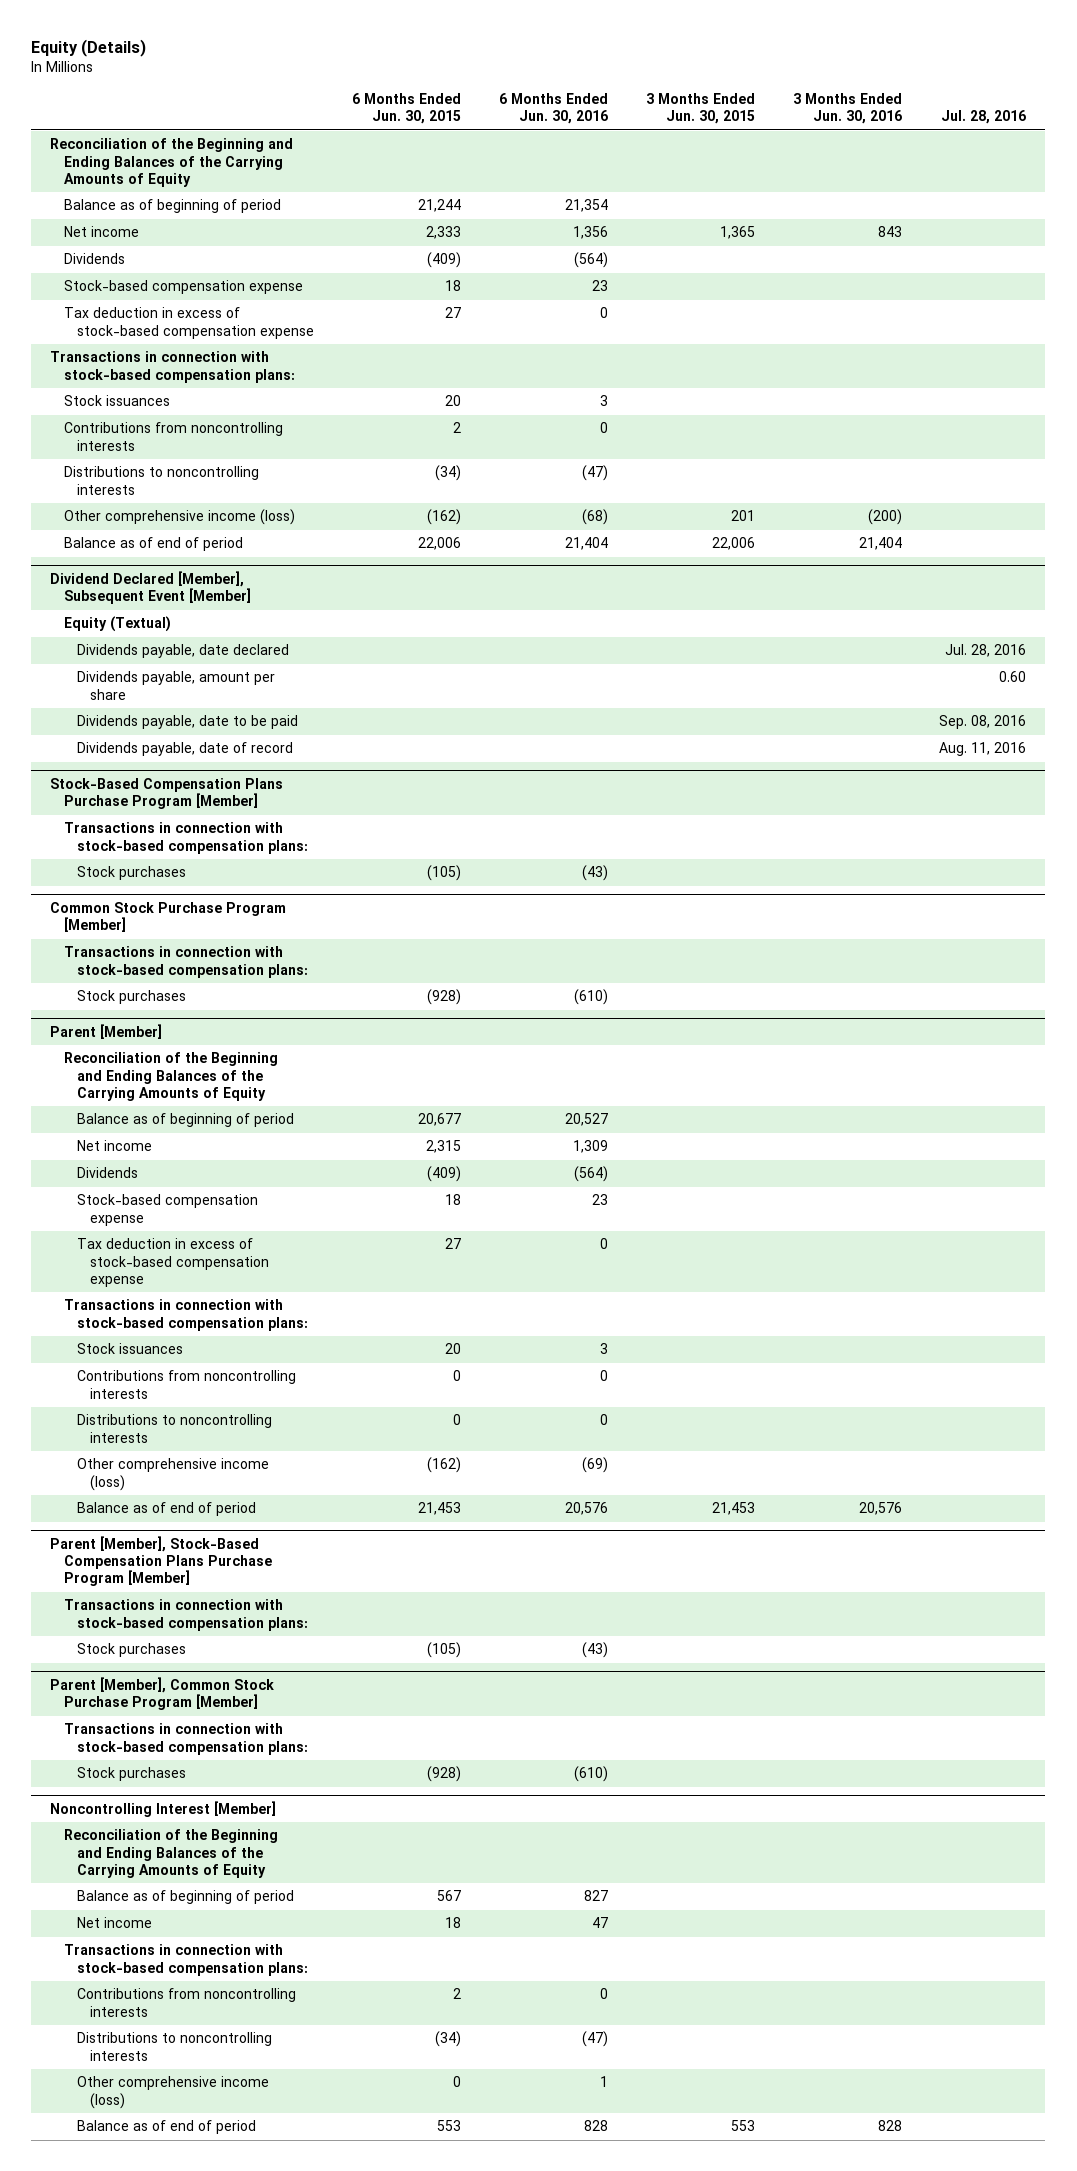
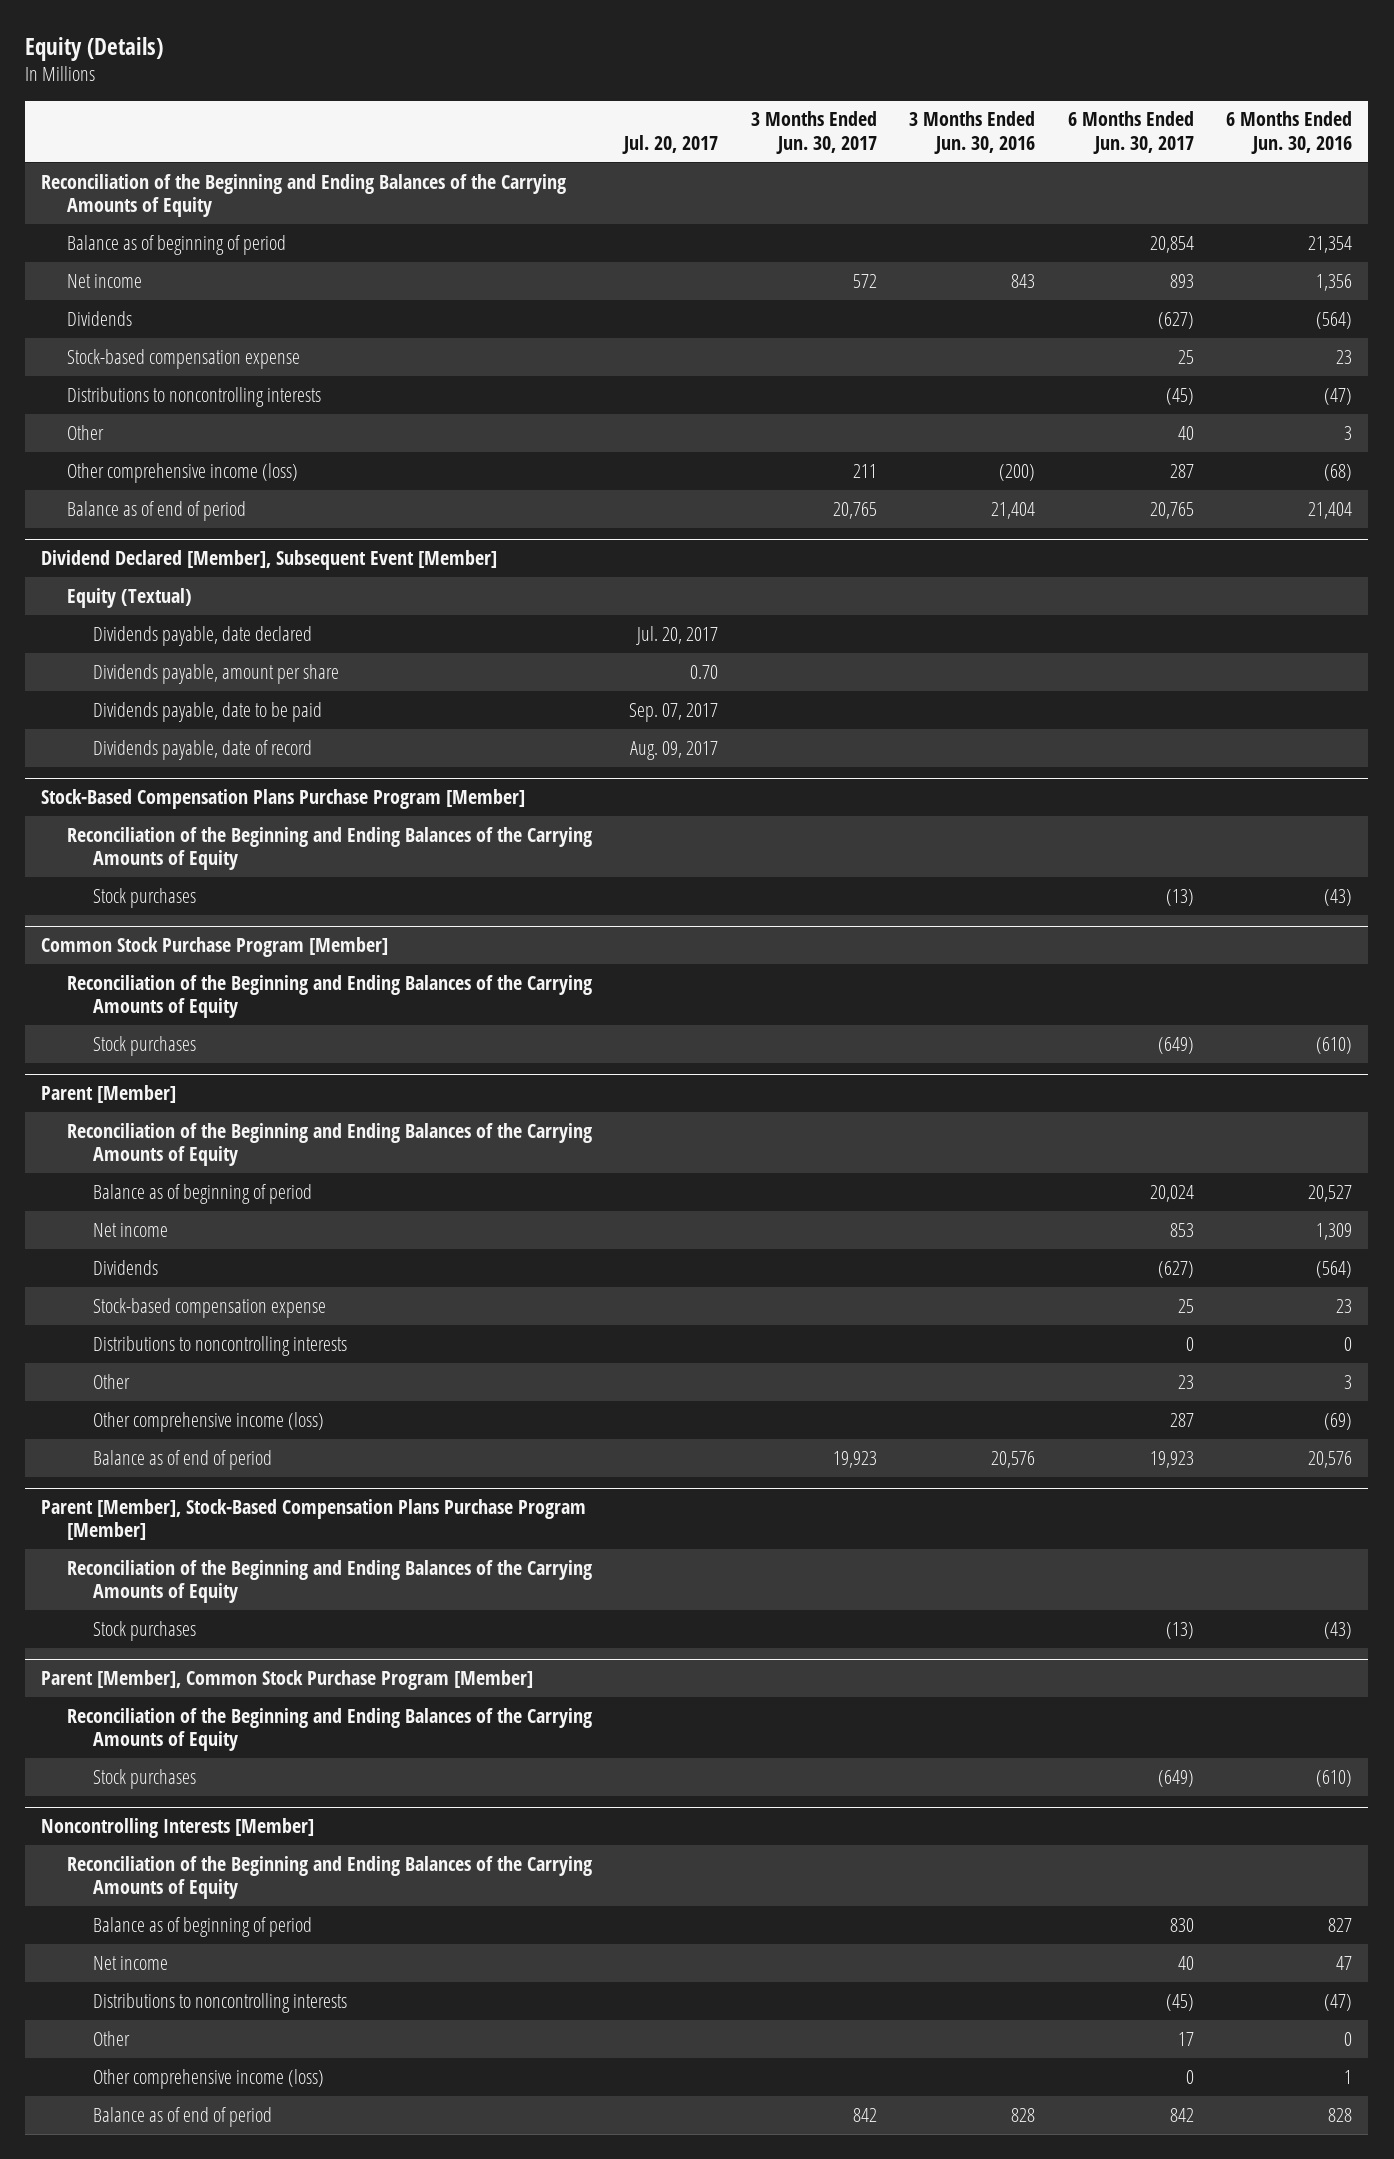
[351,93,461,125] 6 Months Ended Jun. 30, 2015 -> none
[645,93,755,125] 3 Months Ended Jun. 30, 2015 -> none
[941,110,1027,125] Jul. 28, 2016 -> none
none -> [622,134,719,154] Jul. 20, 2017
none -> [750,111,877,154] 3 Months Ended Jun. 30, 2017
none -> [1067,111,1194,154] 6 Months Ended Jun. 30, 2017
[63,307,314,339] Tax deduction in excess of stock-based compensation expense -> none
[50,351,295,383] Transactions in connection with stock-based compensation plans: -> none
[63,395,170,407] Stock issuances -> none
[63,422,283,451] Contributions from noncontrolling interests -> none
none -> [67,424,105,440] Other
[63,822,308,854] Transactions in connection with stock-based compensation plans: -> none
none -> [67,826,593,870] Reconciliation of the Beginning and Ending Balances of the Carrying Amounts of Equity
[63,946,308,978] Transactions in connection with stock-based compensation plans: -> none
none -> [67,974,593,1018] Reconciliation of the Beginning and Ending Balances of the Carrying Amounts of Equity
[76,1238,270,1287] Tax deduction in excess of stock-based compensation expense -> none
[63,1299,308,1331] Transactions in connection with stock-based compensation plans: -> none
[76,1343,183,1355] Stock issuances -> none
[76,1370,296,1399] Contributions from noncontrolling interests -> none
none -> [92,1373,130,1389] Other
[63,1599,308,1631] Transactions in connection with stock-based compensation plans: -> none
none -> [67,1559,593,1603] Reconciliation of the Beginning and Ending Balances of the Carrying Amounts of Equity
[63,1723,308,1755] Transactions in connection with stock-based compensation plans: -> none
none -> [67,1707,593,1751] Reconciliation of the Beginning and Ending Balances of the Carrying Amounts of Equity
[50,1800,277,1817] Noncontrolling Interest [Member] -> [41,1818,315,1839] Noncontrolling Interests [Member]
[63,1944,308,1976] Transactions in connection with stock-based compensation plans: -> none
[76,1988,296,2017] Contributions from noncontrolling interests -> none
none -> [92,2030,130,2046] Other

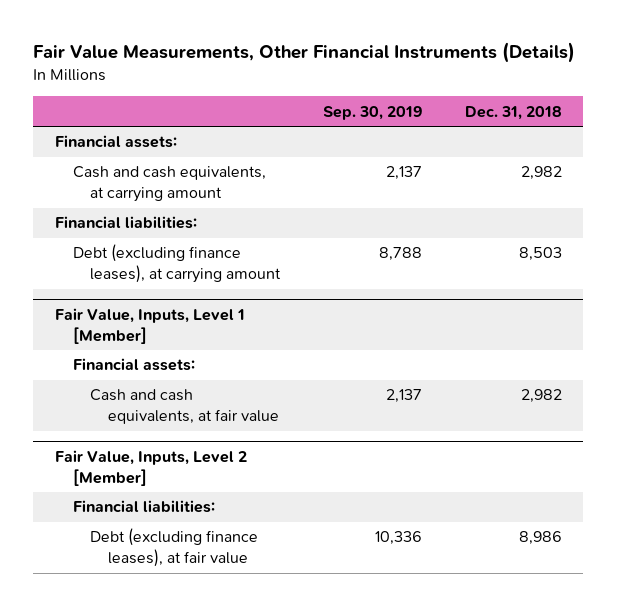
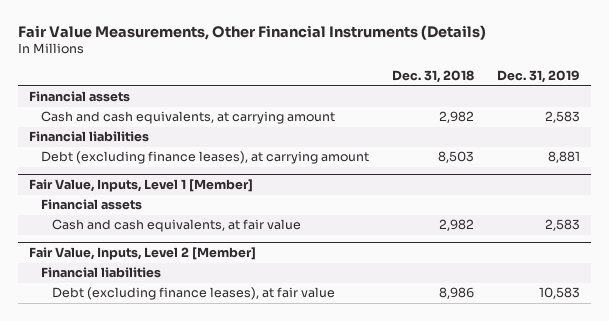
[323,105,423,120] Sep. 30, 2019 -> none
none -> [496,70,580,84] Dec. 31, 2019
[54,135,177,149] Financial assets: -> [29,91,131,103] Financial assets
[54,216,197,230] Financial liabilities: -> [29,131,150,143] Financial liabilities
[72,358,195,372] Financial assets: -> [40,199,142,211] Financial assets
[72,500,215,514] Financial liabilities: -> [40,267,161,279] Financial liabilities

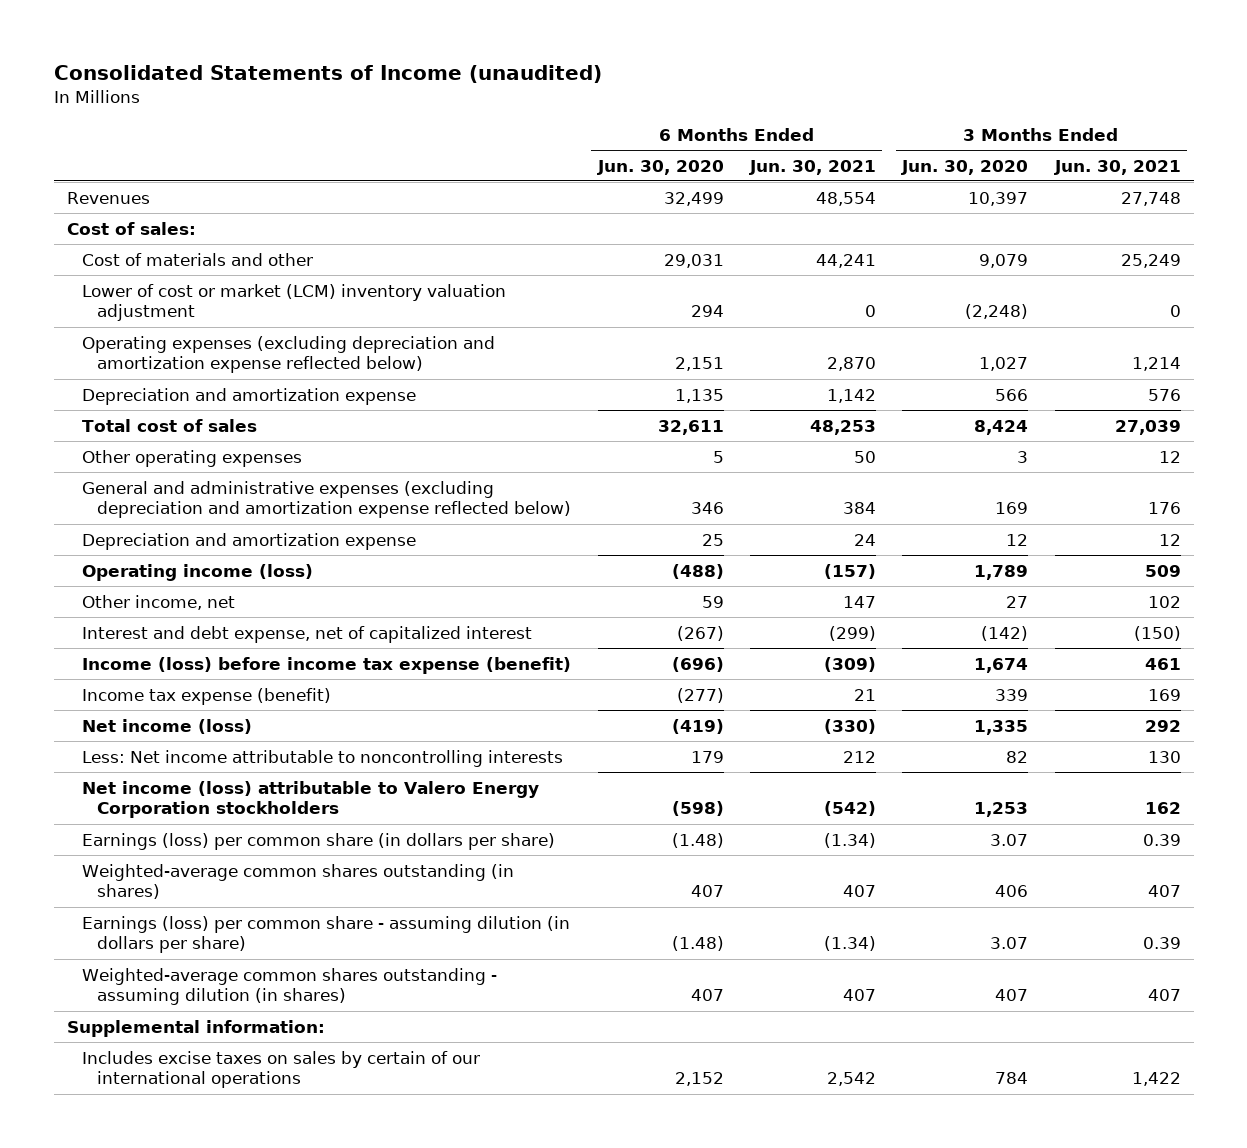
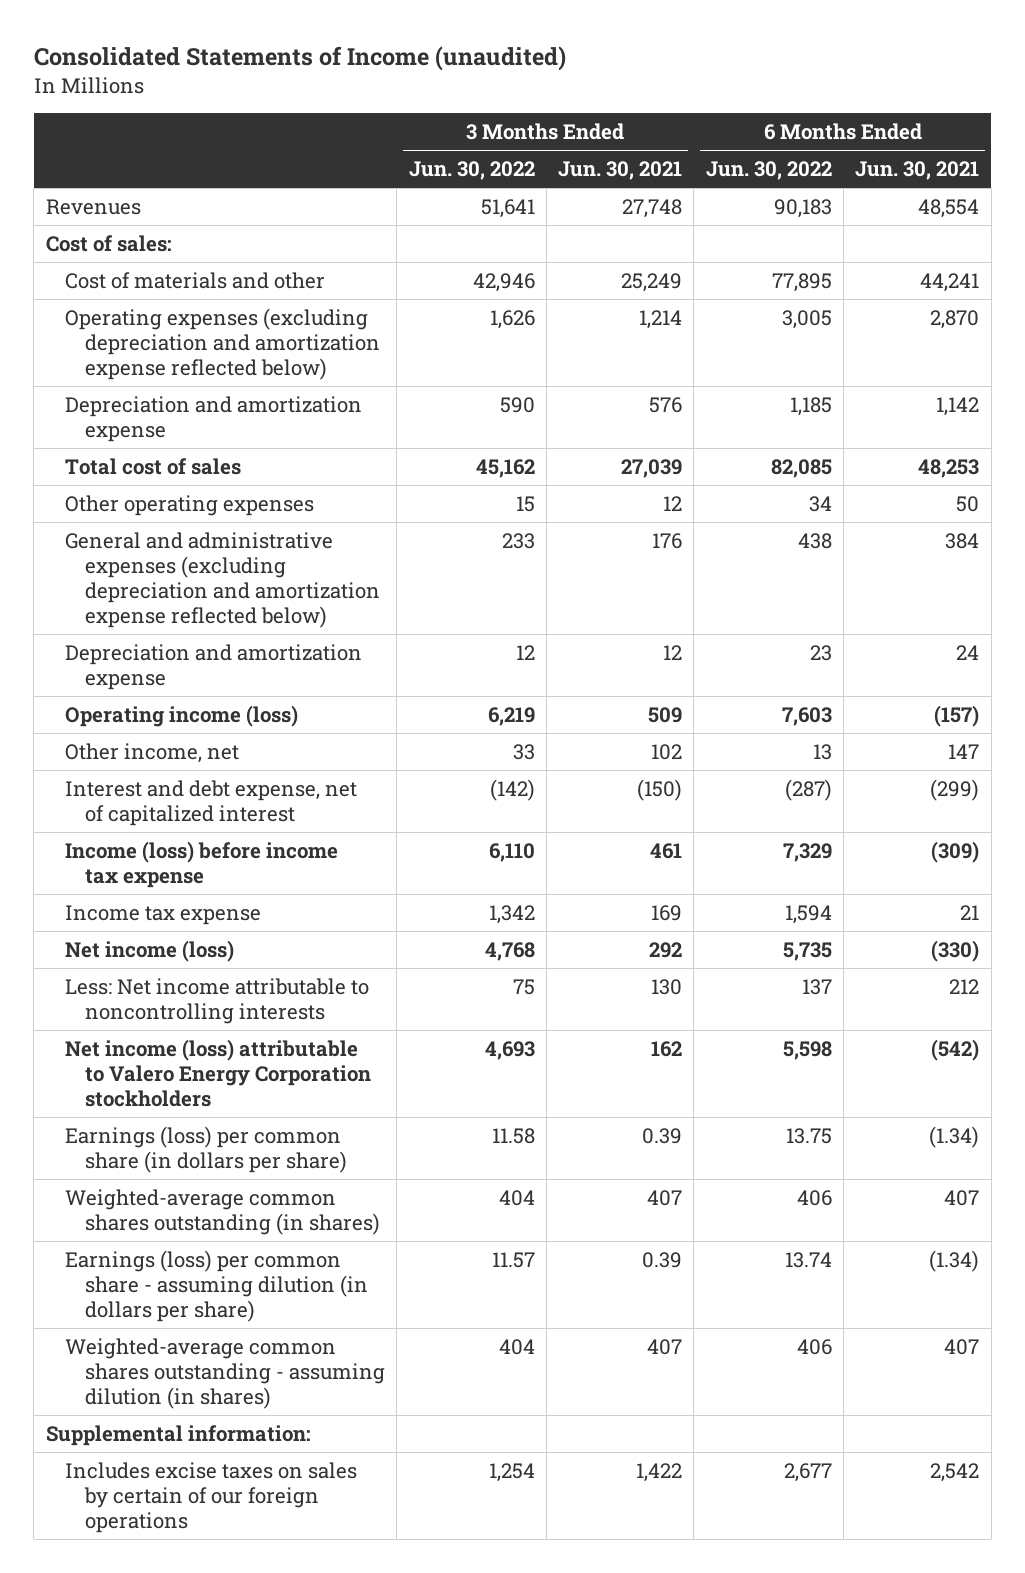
[596,159,724,175] Jun. 30, 2020 -> none
[901,159,1029,175] Jun. 30, 2020 -> none
none -> [408,161,535,181] Jun. 30, 2022
none -> [705,161,832,181] Jun. 30, 2022
[81,283,506,322] Lower of cost or market (LCM) inventory valuation adjustment -> none
[81,656,571,674] Income (loss) before income tax expense (benefit) -> [65,840,339,888] Income (loss) before income tax expense
[81,687,331,705] Income tax expense (benefit) -> [65,904,262,925] Income tax expense
[81,1050,480,1089] Includes excise taxes on sales by certain of our international operations -> [65,1461,358,1533] Includes excise taxes on sales by certain of our foreign operations

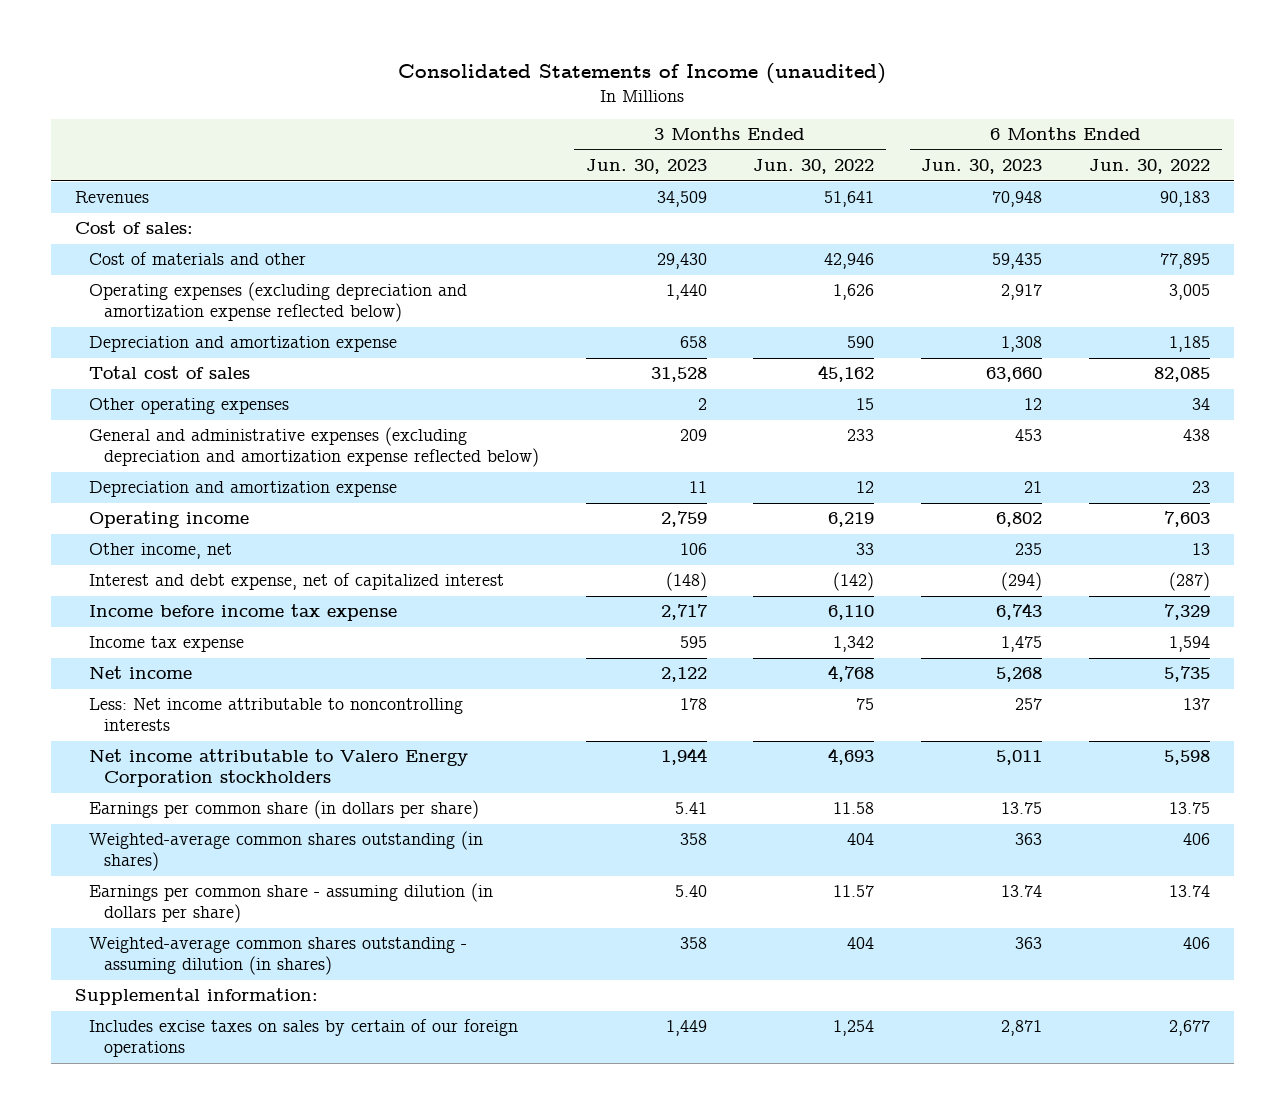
[558,161,683,181] Jun. 30, 2021 -> none
[855,161,980,181] Jun. 30, 2021 -> none
none -> [585,159,707,175] Jun. 30, 2023
none -> [921,159,1043,175] Jun. 30, 2023
[65,704,299,727] Operating income (loss) -> [89,511,250,529] Operating income
[65,840,339,888] Income (loss) before income tax expense -> [89,604,398,622] Income before income tax expense
[65,939,235,962] Net income (loss) -> [89,666,193,680] Net income
[65,1038,371,1107] Net income (loss) attributable to Valero Energy Corporation stockholders -> [89,749,469,788] Net income attributable to Valero Energy Corporation stockholders
[65,1125,347,1173] Earnings (loss) per common share (in dollars per share) -> [89,800,480,820] Earnings per common share (in dollars per share)
[65,1249,368,1322] Earnings (loss) per common share - assuming dilution (in dollars per share) -> [89,883,494,924] Earnings per common share - assuming dilution (in dollars per share)

